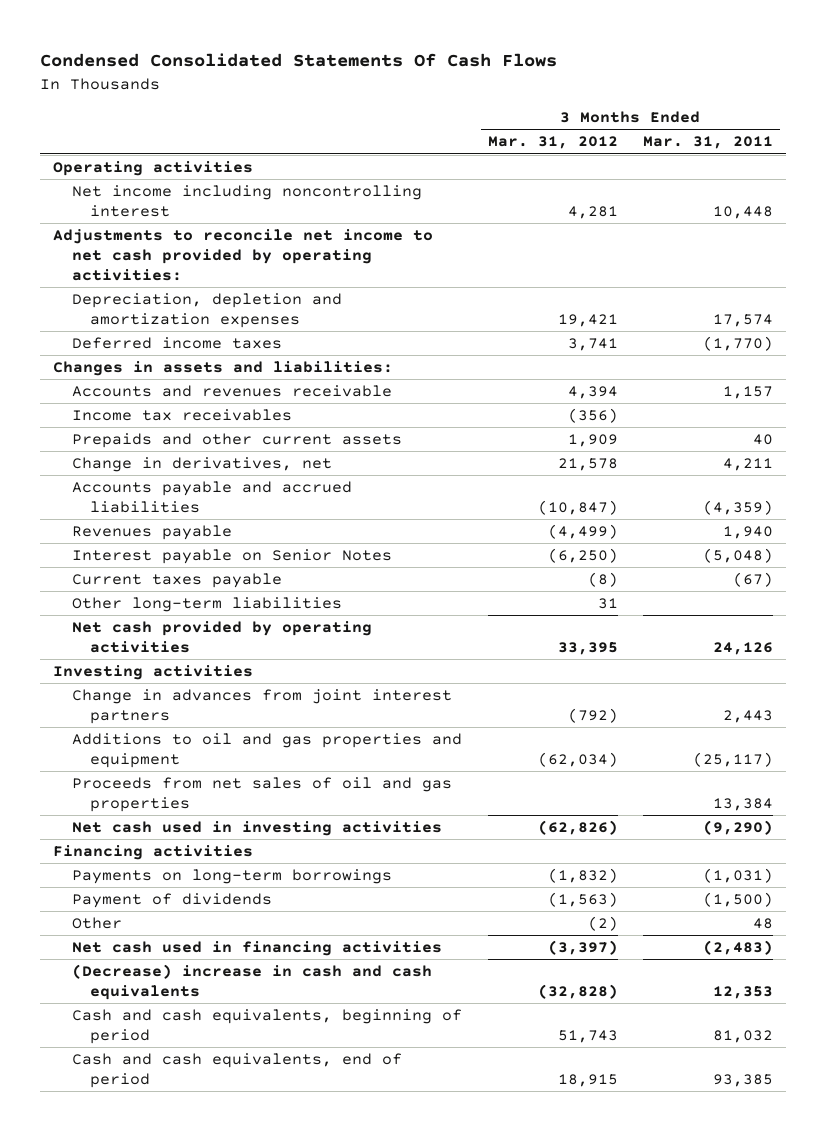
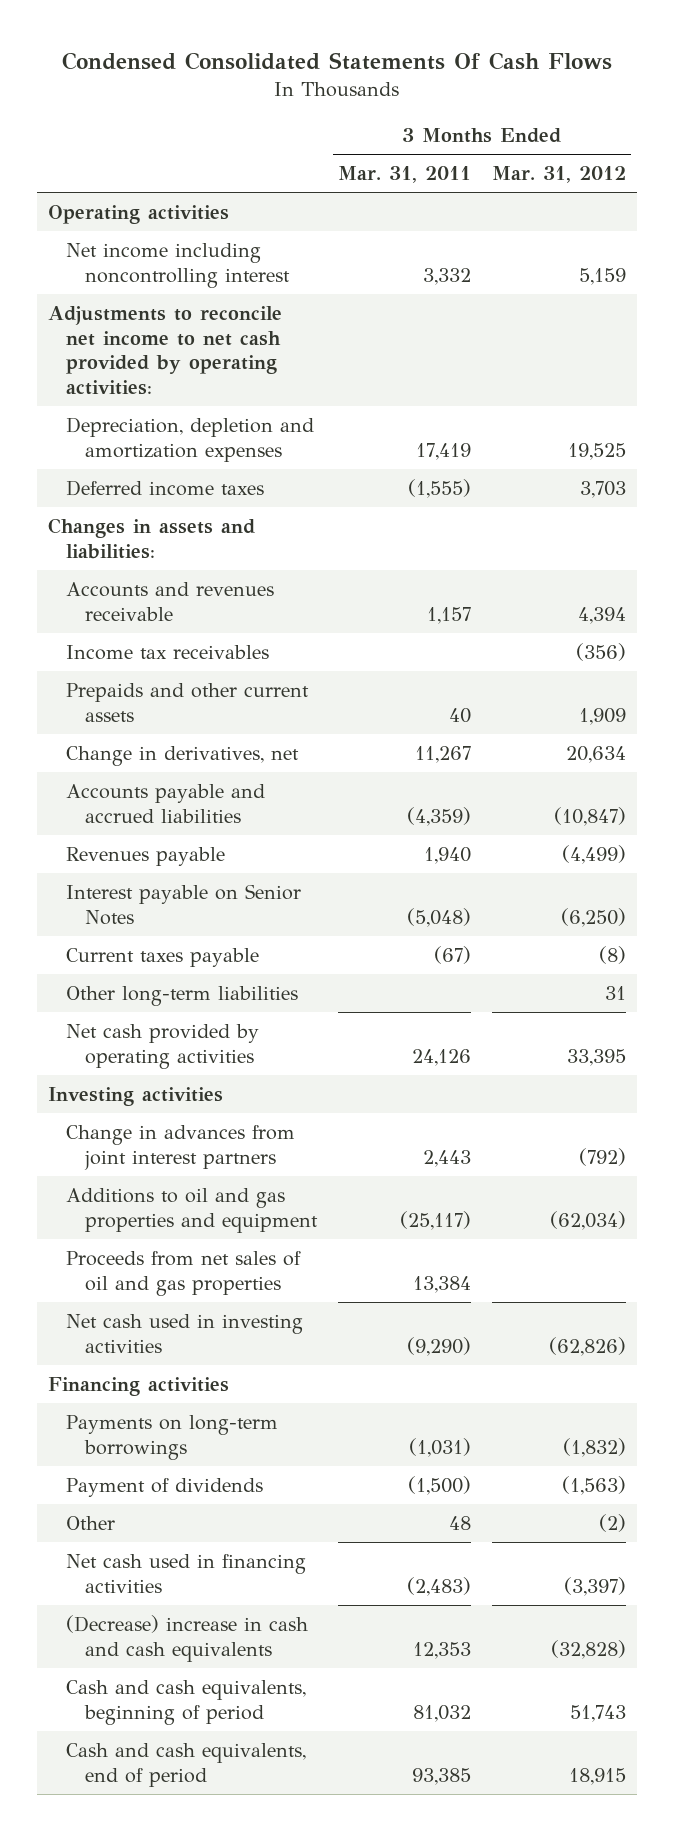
[567,205,618,219] 4,281 -> [579,267,627,285] 5,159
[713,205,774,219] 10,448 -> [422,267,471,285] 3,332
[557,313,618,327] 19,421 -> [568,442,627,460] 19,525
[713,313,774,327] 17,574 -> [415,442,471,460] 17,419
[567,337,618,351] 3,741 -> [580,481,627,499] 3,703
[703,335,774,351] (1,770) -> [407,479,471,499] (1,555)
[557,457,618,471] 21,578 -> [566,746,627,764] 20,634
[723,457,774,471] 4,211 -> [414,746,471,764] 11,267

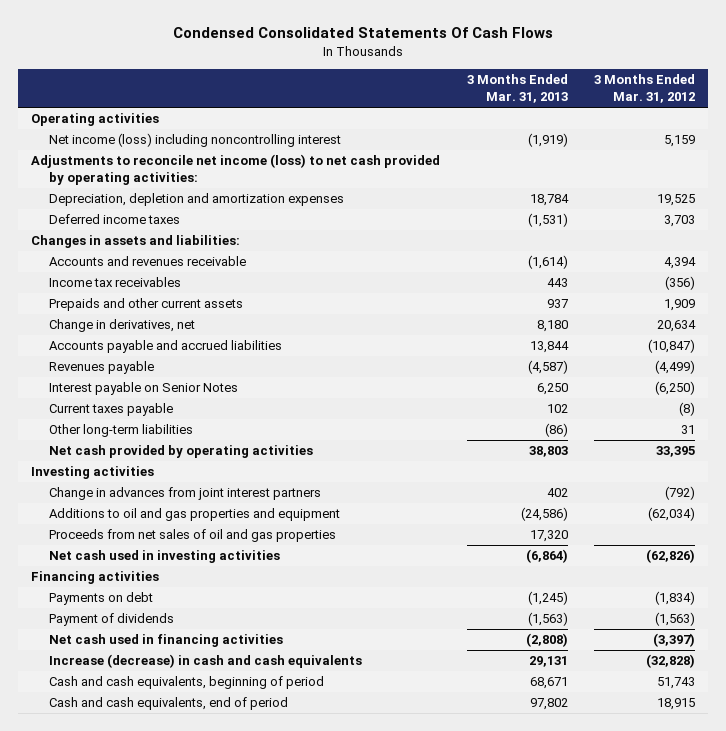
[337,166,471,184] Mar. 31, 2011 -> none
none -> [466,74,568,104] 3 Months Ended Mar. 31, 2013
[66,243,290,288] Net income including noncontrolling interest -> [48,133,341,148] Net income (loss) including noncontrolling interest
[48,306,283,395] Adjustments to reconcile net income to net cash provided by operating activities: -> [30,154,440,186] Adjustments to reconcile net income (loss) to net cash provided by operating activities:
[66,1415,279,1460] Payments on long-term borrowings -> [48,592,153,606] Payments on debt
[563,1437,627,1457] (1,832) -> [655,591,696,606] (1,834)
[66,1516,116,1531] Other -> none
[66,1615,309,1662] (Decrease) increase in cash and cash equivalents -> [48,654,362,669] Increase (decrease) in cash and cash equivalents

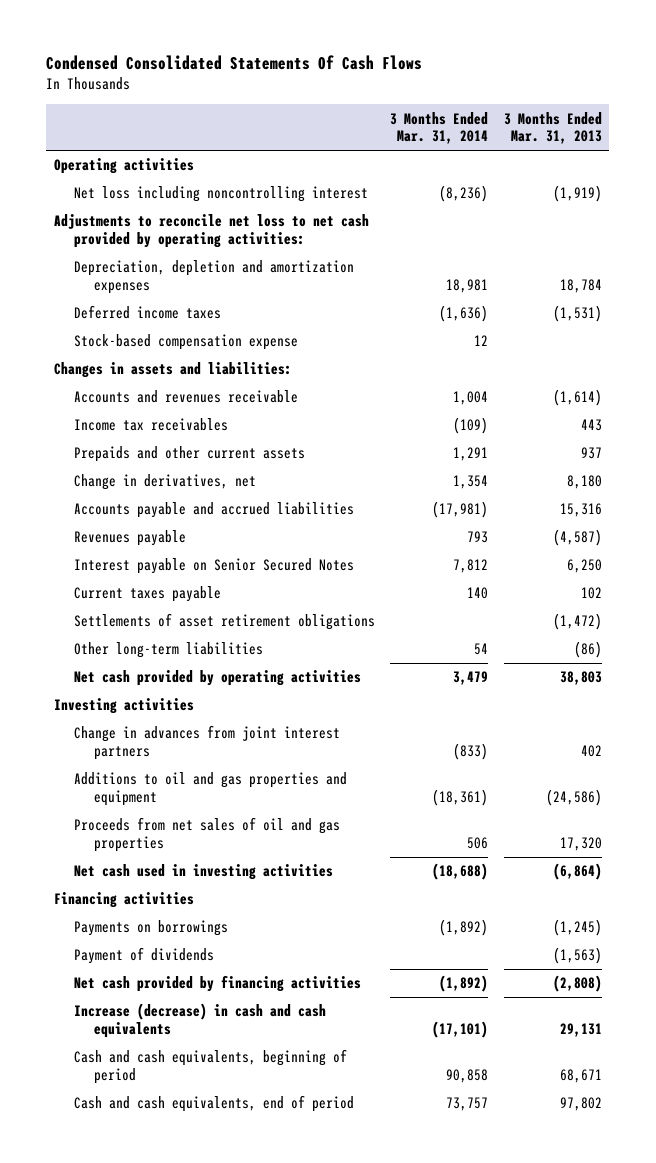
[594,74,696,104] 3 Months Ended Mar. 31, 2012 -> none
none -> [390,111,489,145] 3 Months Ended Mar. 31, 2014
[48,133,341,148] Net income (loss) including noncontrolling interest -> [74,186,369,203] Net loss including noncontrolling interest
[30,154,440,186] Adjustments to reconcile net income (loss) to net cash provided by operating activities: -> [54,214,370,249] Adjustments to reconcile net loss to net cash provided by operating activities:
none -> [74,334,299,351] Stock-based compensation expense
[529,341,569,354] 13,844 -> [559,503,602,518] 15,316
[48,382,238,396] Interest payable on Senior Notes -> [74,558,355,575] Interest payable on Senior Secured Notes
none -> [74,613,376,631] Settlements of asset retirement obligations
[48,592,153,606] Payments on debt -> [74,920,229,937] Payments on borrowings
[48,634,283,648] Net cash used in financing activities -> [74,975,362,993] Net cash provided by financing activities

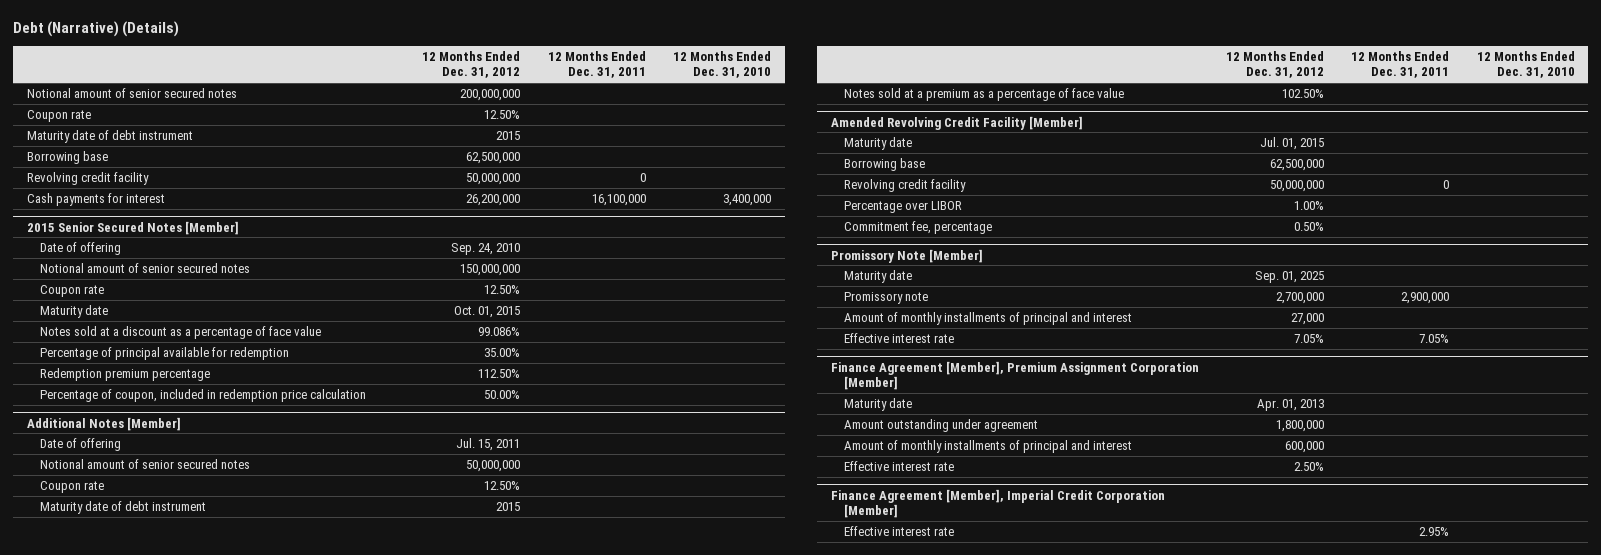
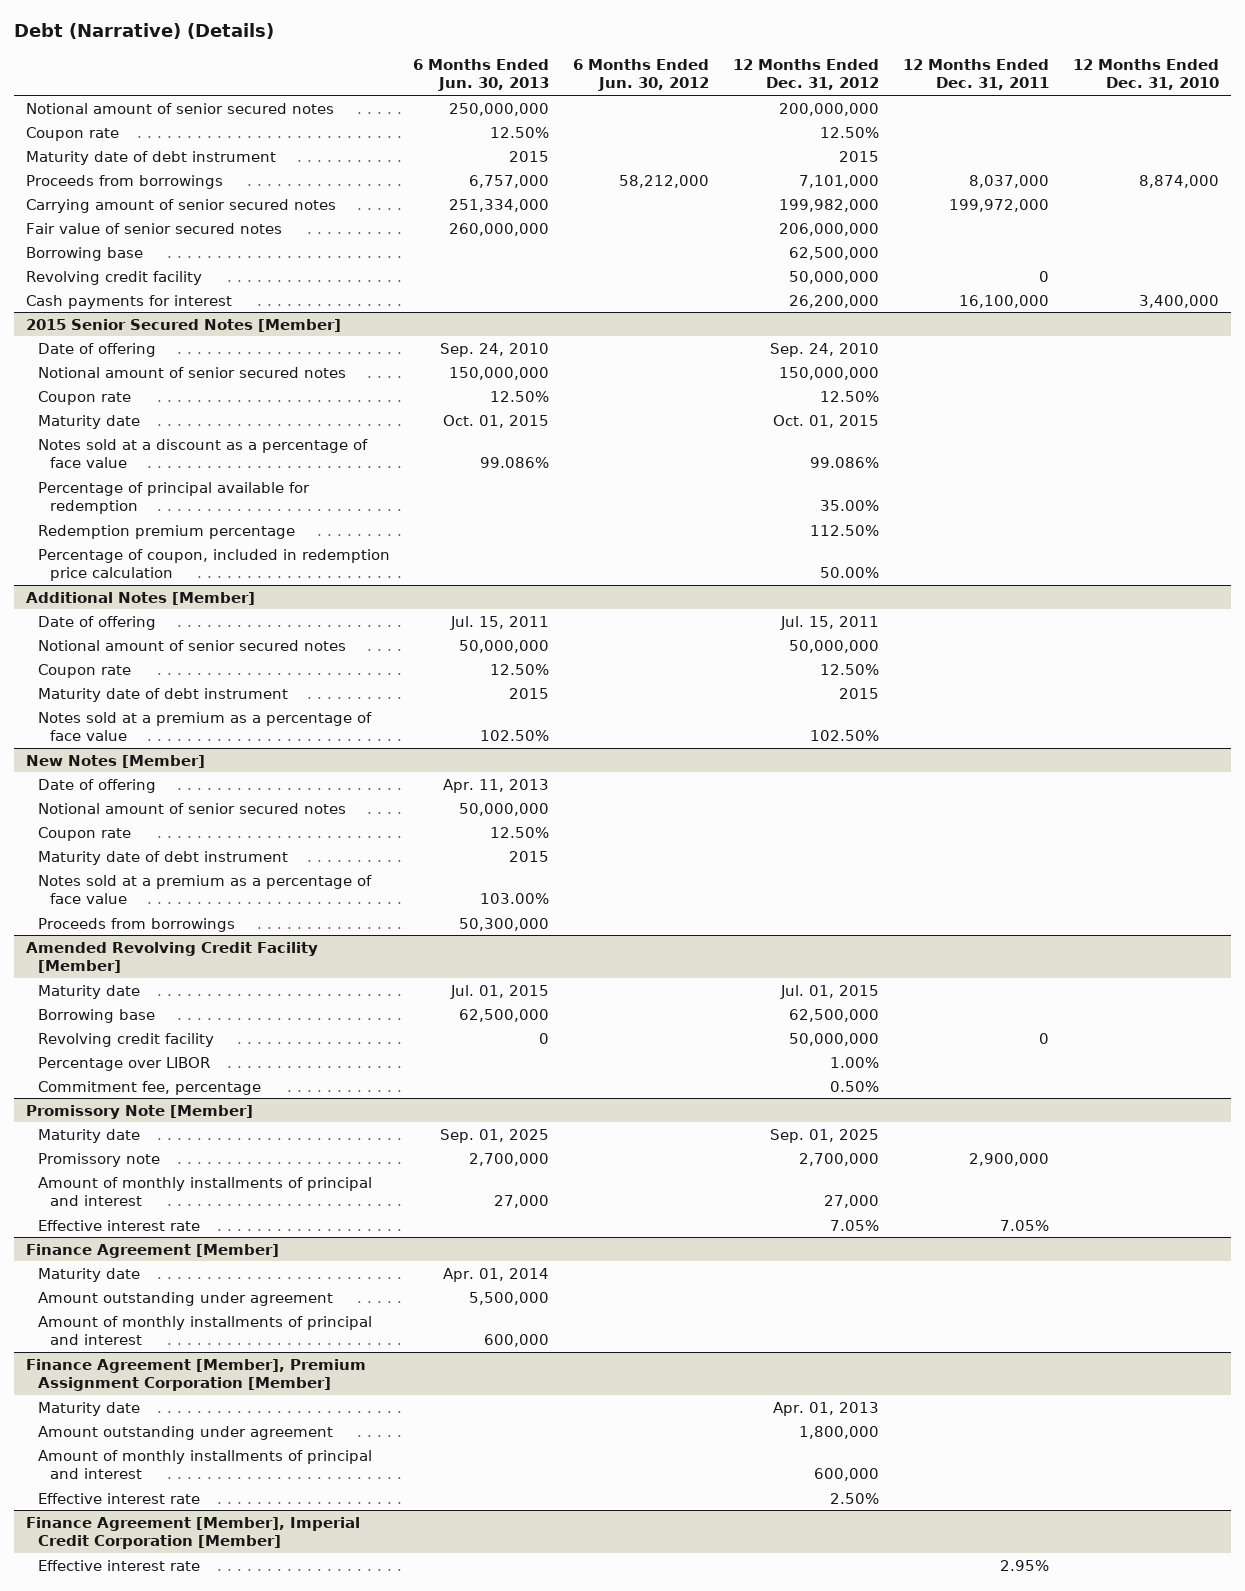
none -> [413,58,550,92] 6 Months Ended Jun. 30, 2013
none -> [573,58,710,92] 6 Months Ended Jun. 30, 2012
none -> [25,174,223,189] Proceeds from borrowings
none -> [25,198,336,213] Carrying amount of senior secured notes
none -> [25,222,282,234] Fair value of senior secured notes
none -> [25,754,205,768] New Notes [Member]
none -> [37,778,156,793] Date of offering
none -> [37,802,346,814] Notional amount of senior secured notes
none -> [37,826,131,841] Coupon rate
none -> [37,850,288,865] Maturity date of debt instrument
none -> [37,874,372,905] Notes sold at a premium as a percentage of face value
none -> [37,917,235,932] Proceeds from borrowings
none -> [25,1243,279,1258] Finance Agreement [Member]
none -> [37,1267,140,1282] Maturity date
none -> [37,1291,333,1306] Amount outstanding under agreement
none -> [37,1315,372,1346] Amount of monthly installments of principal and interest

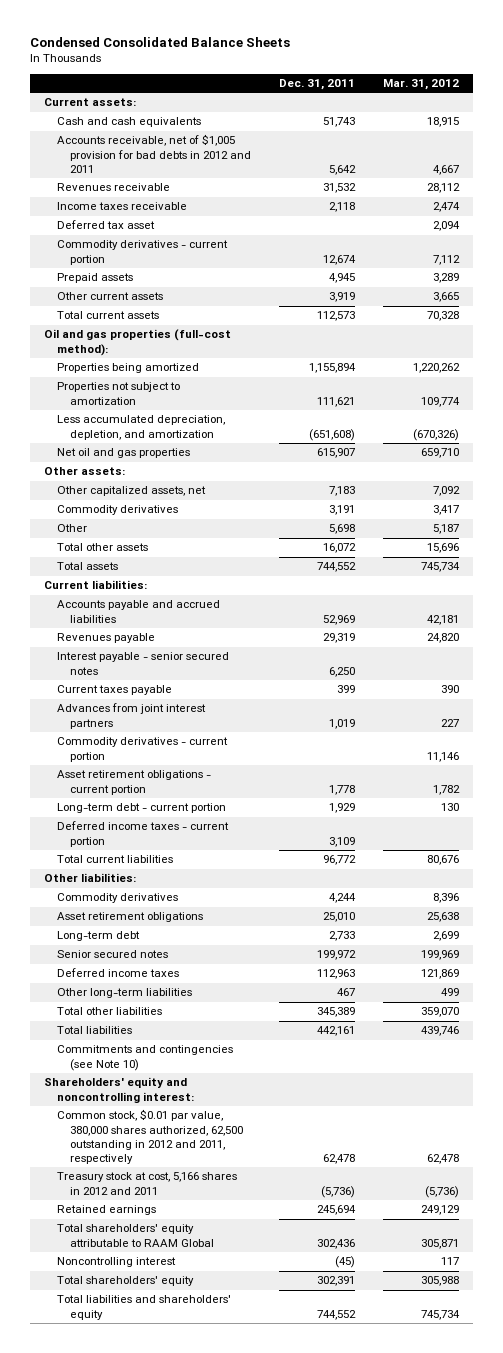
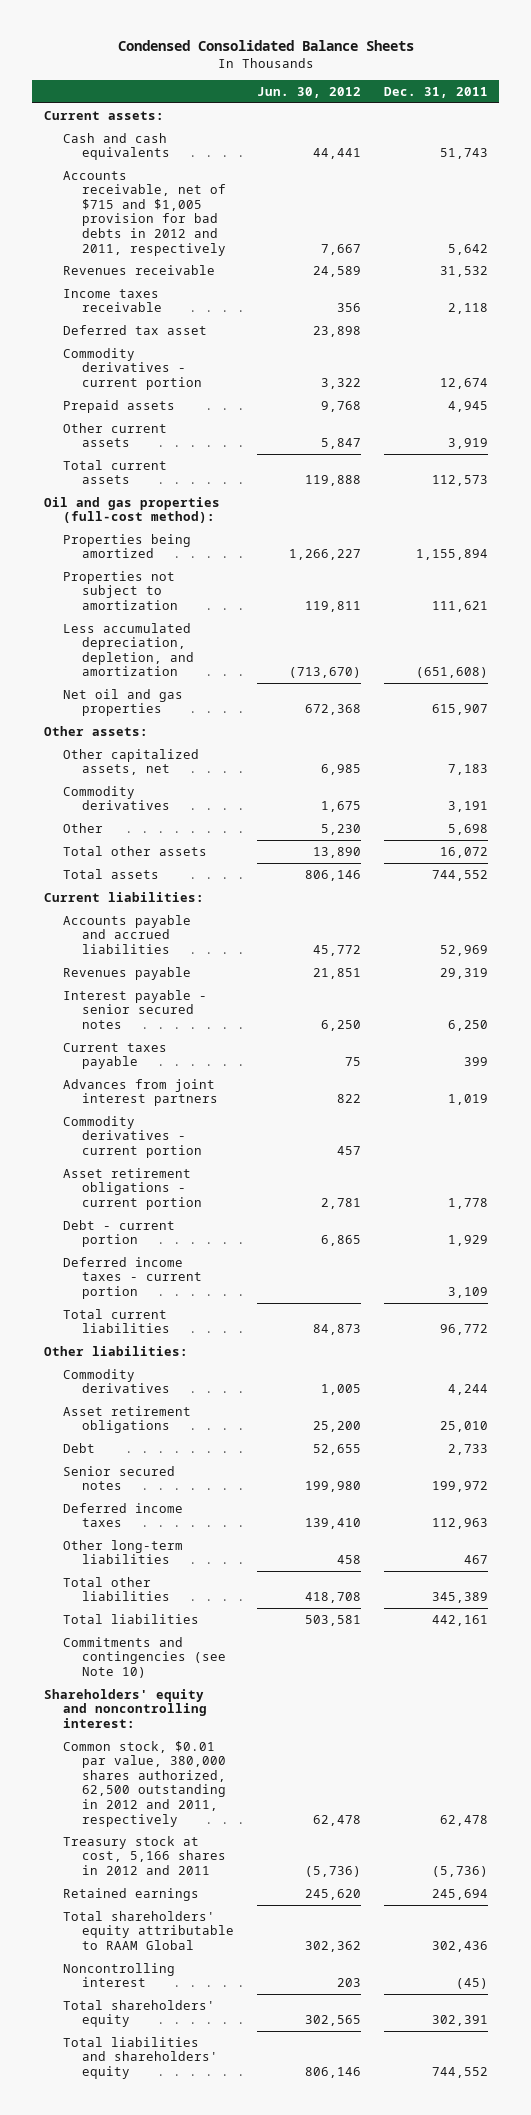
[382,79,459,91] Mar. 31, 2012 -> none
none -> [256,87,361,99] Jun. 30, 2012
[56,134,251,173] Accounts receivable, net of $1,005 provision for bad debts in 2012 and 2011 -> [62,170,227,256] Accounts receivable, net of $715 and $1,005 provision for bad debts in 2012 and 2011, respectively
[56,803,226,814] Long-term debt - current portion -> [62,1219,175,1248] Debt - current portion
[56,931,140,942] Long-term debt -> [62,1442,95,1453] Debt

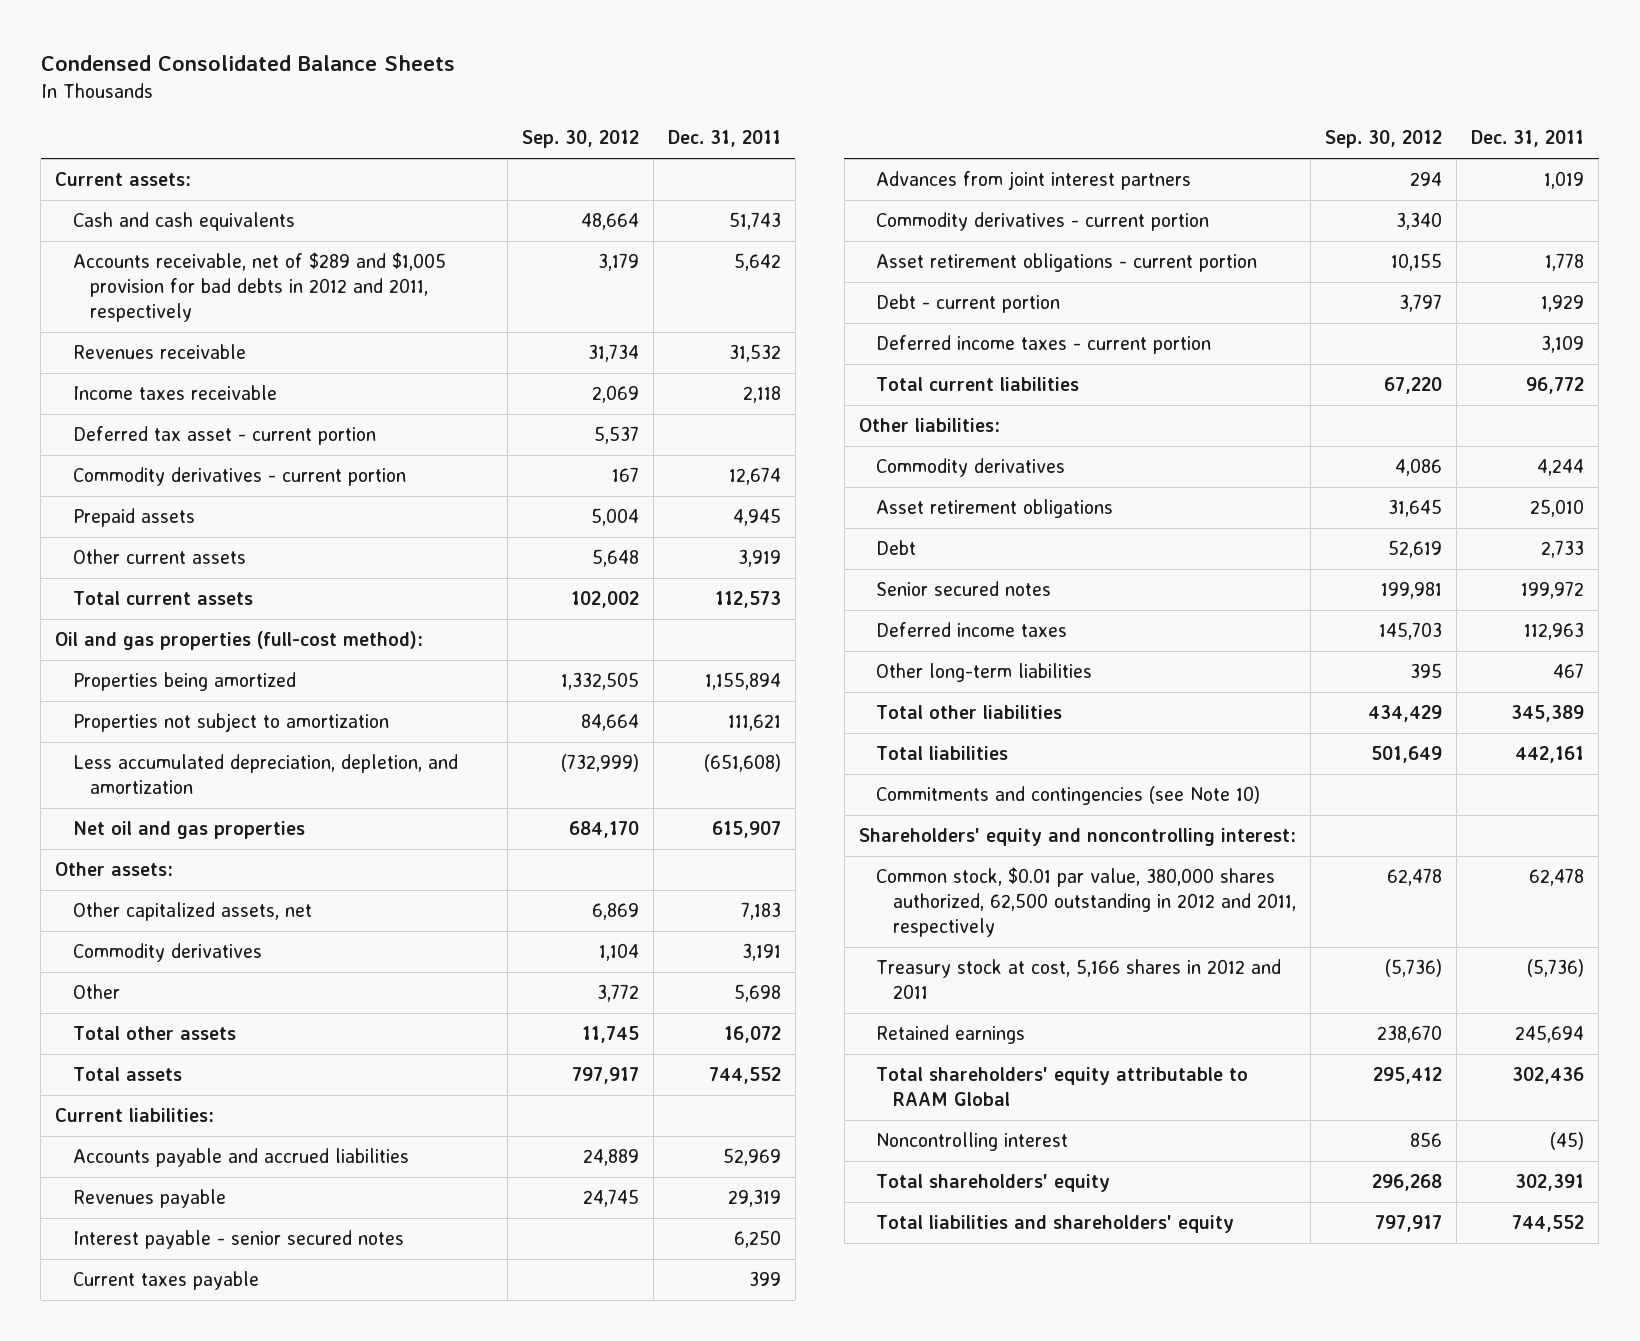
[256,87,361,99] Jun. 30, 2012 -> none
none -> [521,130,639,149] Sep. 30, 2012
[62,170,227,256] Accounts receivable, net of $715 and $1,005 provision for bad debts in 2012 and 2011, respectively -> [72,252,446,323] Accounts receivable, net of $289 and $1,005 provision for bad debts in 2012 and 2011, respectively
[62,324,207,335] Deferred tax asset -> [72,426,376,446] Deferred tax asset - current portion

